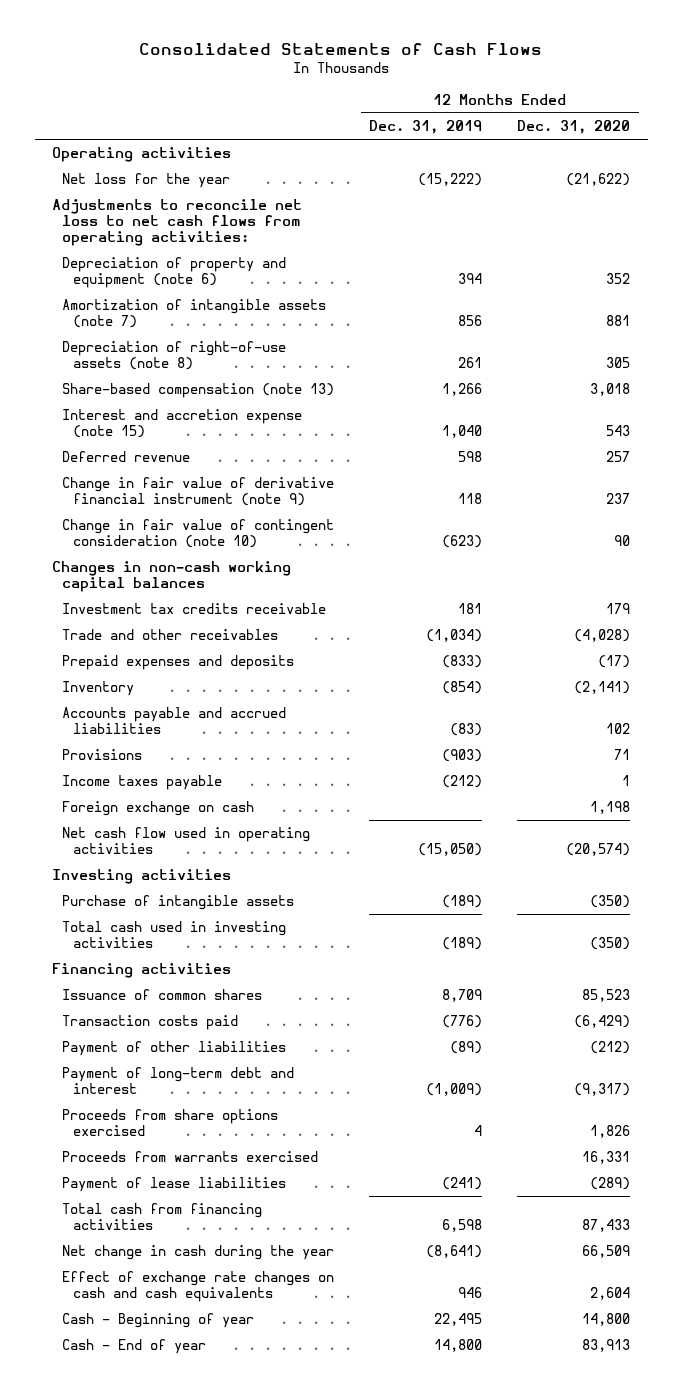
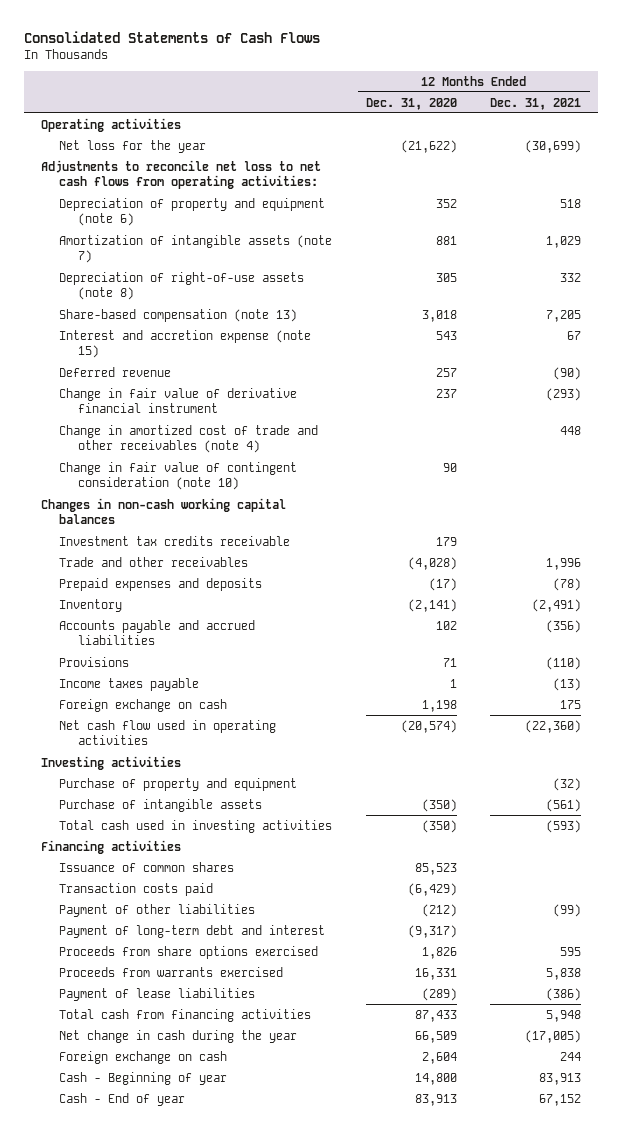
[369,120,483,135] Dec. 31, 2019 -> none
none -> [490,97,582,110] Dec. 31, 2021
[62,477,335,507] Change in fair value of derivative financial instrument (note 9) -> [59,387,298,414] Change in fair value of derivative financial instrument
none -> [59,424,319,454] Change in amortized cost of trade and other receivables (note 4)
none -> [59,777,298,791] Purchase of property and equipment
[62,1271,335,1303] Effect of exchange rate changes on cash and cash equivalents -> [59,1050,228,1064] Foreign exchange on cash

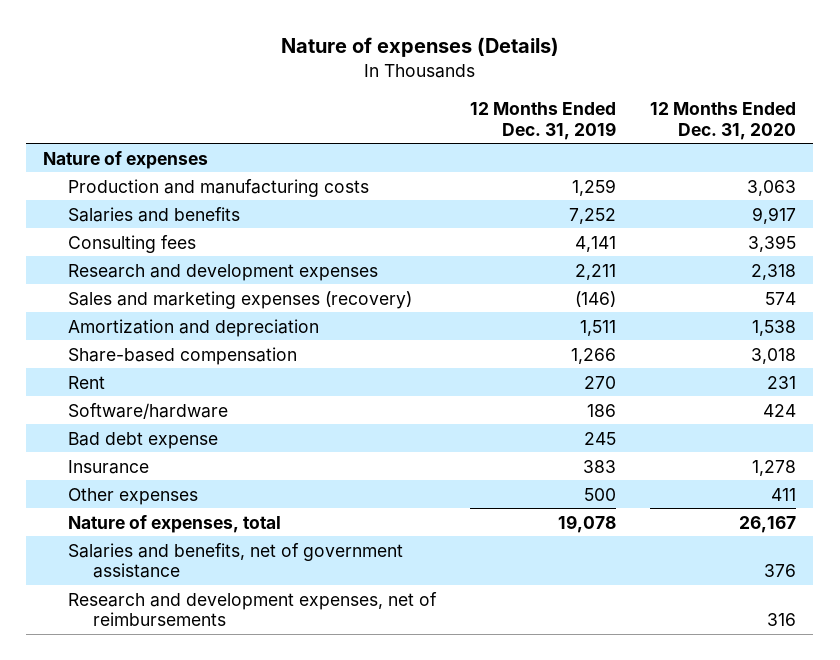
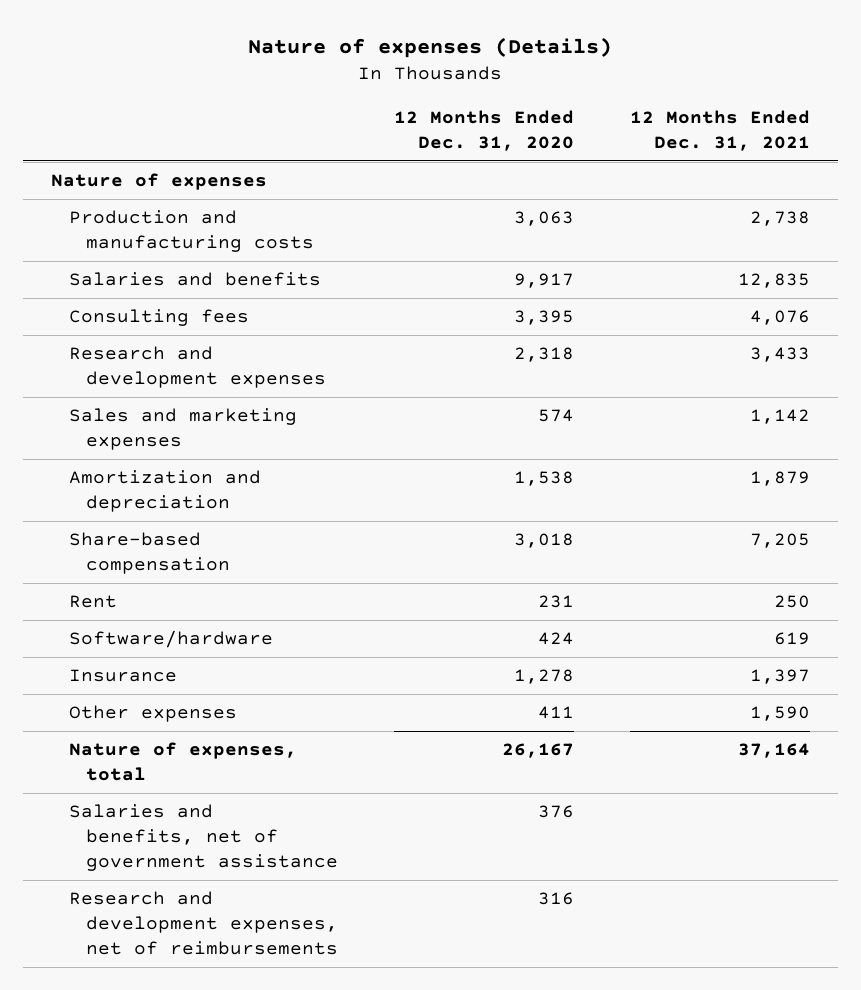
[470,101,617,140] 12 Months Ended Dec. 31, 2019 -> none
none -> [629,109,810,151] 12 Months Ended Dec. 31, 2021
[68,290,413,309] Sales and marketing expenses (recovery) -> [68,408,297,451] Sales and marketing expenses
[68,431,219,449] Bad debt expense -> none

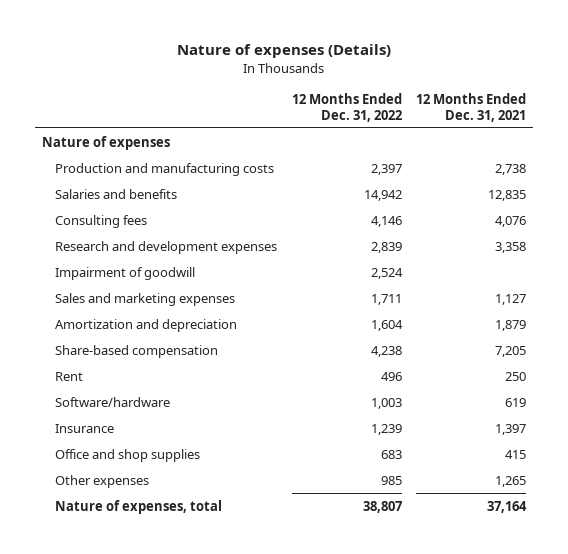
[393,109,574,151] 12 Months Ended Dec. 31, 2020 -> none
none -> [291,92,402,122] 12 Months Ended Dec. 31, 2022
[749,347,810,363] 3,433 -> [494,241,526,253] 3,358
none -> [55,266,196,280] Impairment of goodwill
[749,409,810,425] 1,142 -> [494,293,526,305] 1,127
none -> [55,448,201,462] Office and shop supplies
[749,706,810,722] 1,590 -> [494,475,526,487] 1,265
[68,804,338,871] Salaries and benefits, net of government assistance -> none
[68,891,338,955] Research and development expenses, net of reimbursements -> none

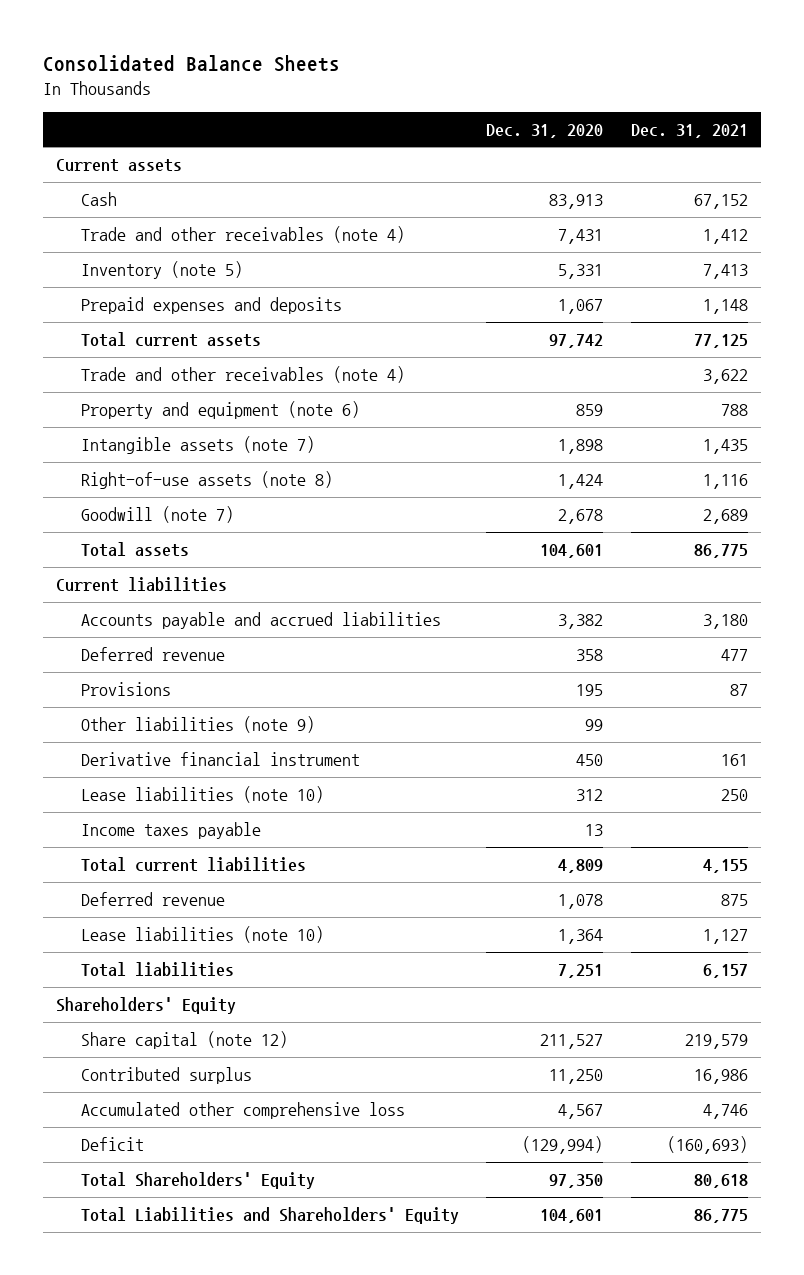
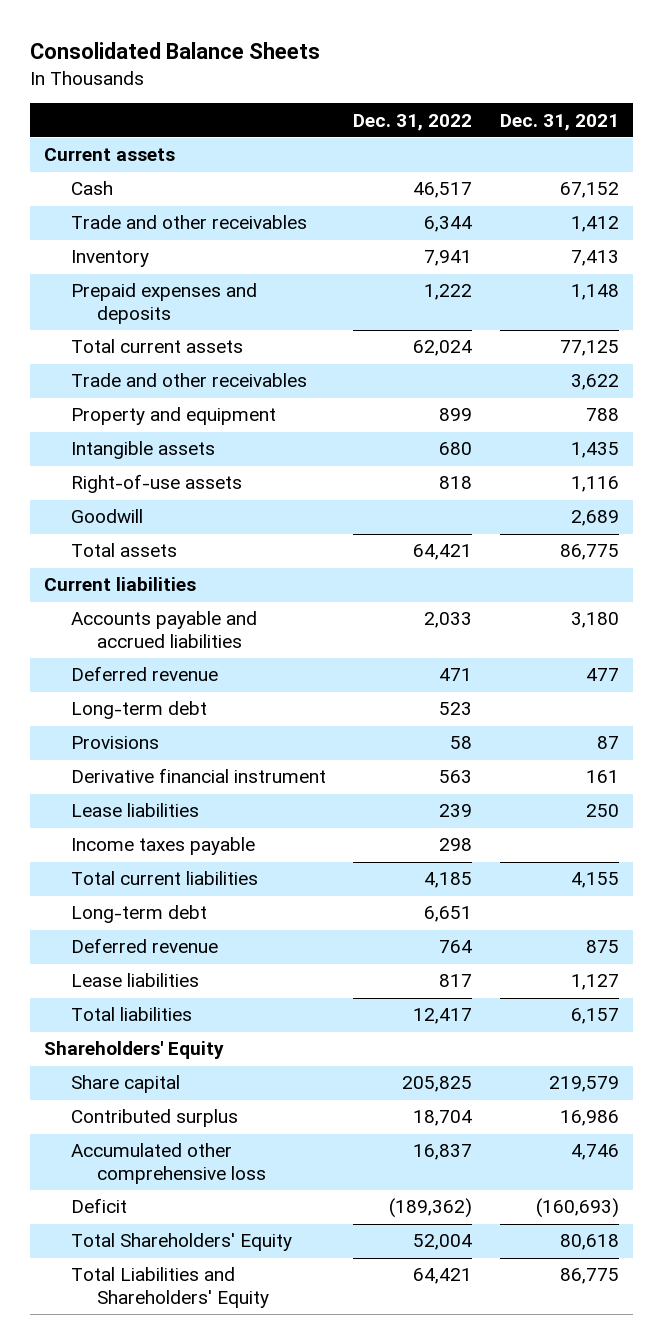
[486,123,604,138] Dec. 31, 2020 -> none
none -> [353,113,473,131] Dec. 31, 2022
[80,225,405,243] Trade and other receivables (note 4) -> [70,215,307,230] Trade and other receivables
[80,260,243,279] Inventory (note 5) -> [70,250,149,268] Inventory
[80,365,405,383] Trade and other receivables (note 4) -> [70,373,307,388] Trade and other receivables
[80,400,360,419] Property and equipment (note 6) -> [70,407,276,426] Property and equipment
[80,435,315,454] Intangible assets (note 7) -> [70,441,215,460] Intangible assets
[80,470,333,489] Right-of-use assets (note 8) -> [70,474,242,494] Right-of-use assets
[80,505,234,523] Goodwill (note 7) -> [70,509,143,524] Goodwill
none -> [70,701,207,720] Long-term debt
[80,715,315,733] Other liabilities (note 9) -> none
[80,785,324,803] Lease liabilities (note 10) -> [70,803,199,818] Lease liabilities
none -> [70,905,207,924] Long-term debt
[80,925,324,943] Lease liabilities (note 10) -> [70,973,199,988] Lease liabilities
[80,1030,288,1049] Share capital (note 12) -> [70,1075,180,1094] Share capital

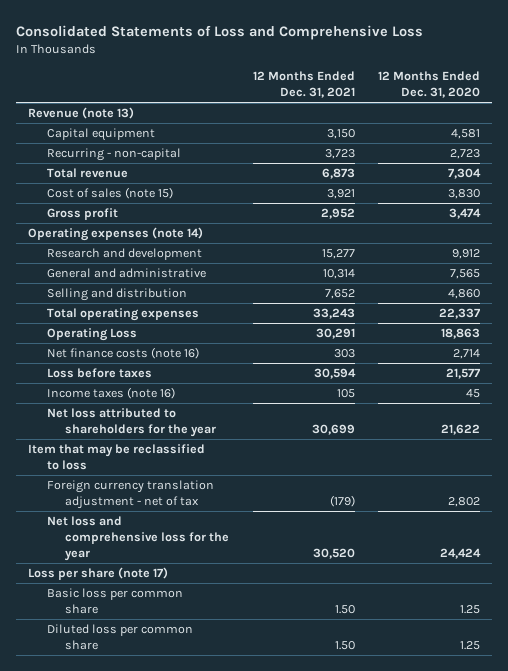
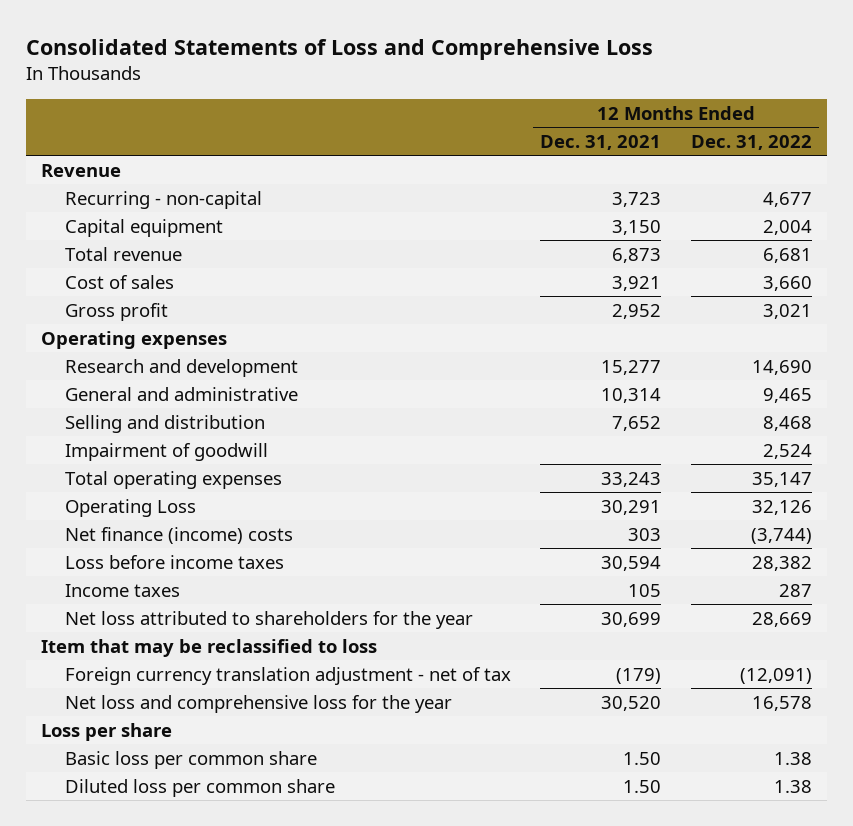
[378,71,481,99] 12 Months Ended Dec. 31, 2020 -> none
none -> [691,134,813,150] Dec. 31, 2022
[28,107,135,120] Revenue (note 13) -> [41,163,122,177] Revenue
[46,128,155,142] Capital equipment -> [64,218,223,237] Capital equipment
[46,187,173,200] Cost of sales (note 15) -> [64,274,174,289] Cost of sales
[28,227,204,242] Operating expenses (note 14) -> [41,330,228,349] Operating expenses
none -> [64,442,268,461] Impairment of goodwill
[46,347,199,360] Net finance costs (note 16) -> [64,526,293,544] Net finance (income) costs
[46,368,152,379] Loss before taxes -> [64,554,284,569] Loss before income taxes
[46,387,175,400] Income taxes (note 16) -> [64,583,180,597] Income taxes
[28,567,169,581] Loss per share (note 17) -> [41,722,173,741] Loss per share

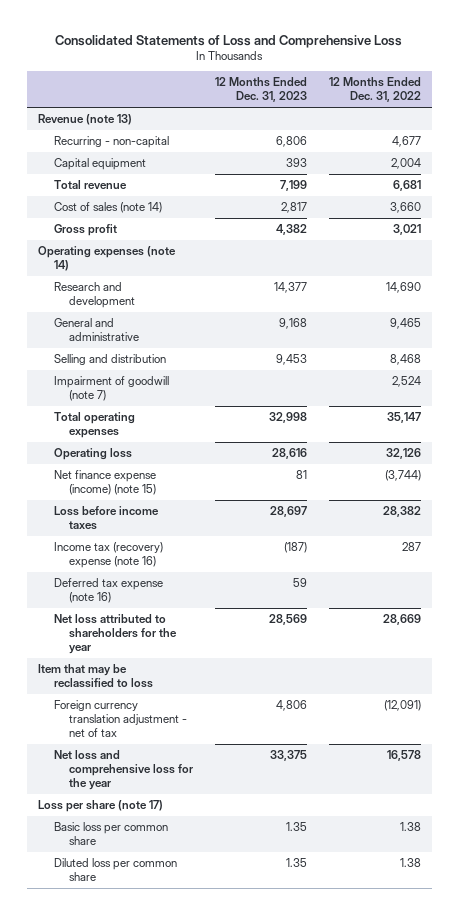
[540,134,662,150] Dec. 31, 2021 -> none
none -> [215,77,308,103] 12 Months Ended Dec. 31, 2023
[41,163,122,177] Revenue -> [38,114,133,126] Revenue (note 13)
[64,274,174,289] Cost of sales -> [53,202,162,214] Cost of sales (note 14)
[41,330,228,349] Operating expenses -> [38,246,177,272] Operating expenses (note 14)
[64,442,268,461] Impairment of goodwill -> [53,376,169,402] Impairment of goodwill (note 7)
[64,498,196,517] Operating Loss -> [53,448,132,461] Operating loss
[64,526,293,544] Net finance (income) costs -> [53,470,157,496] Net finance expense (income) (note 15)
[64,583,180,597] Income taxes -> [53,542,163,569] Income tax (recovery) expense (note 16)
none -> [53,578,163,604] Deferred tax expense (note 16)
[41,722,173,741] Loss per share -> [38,800,164,813] Loss per share (note 17)

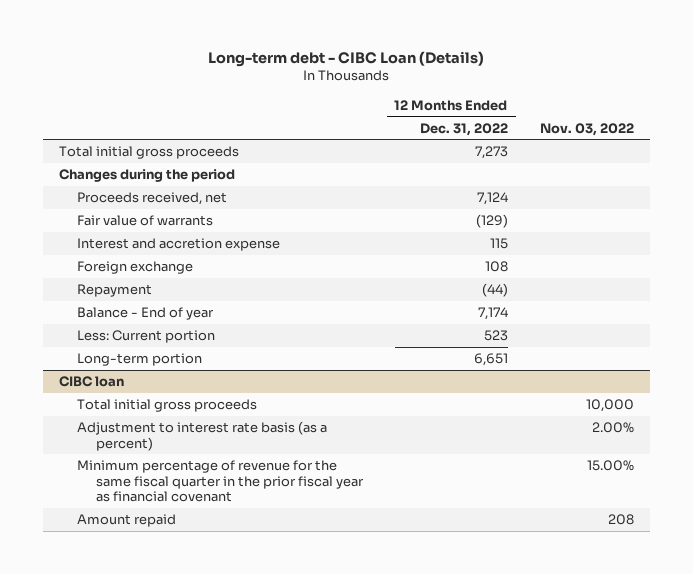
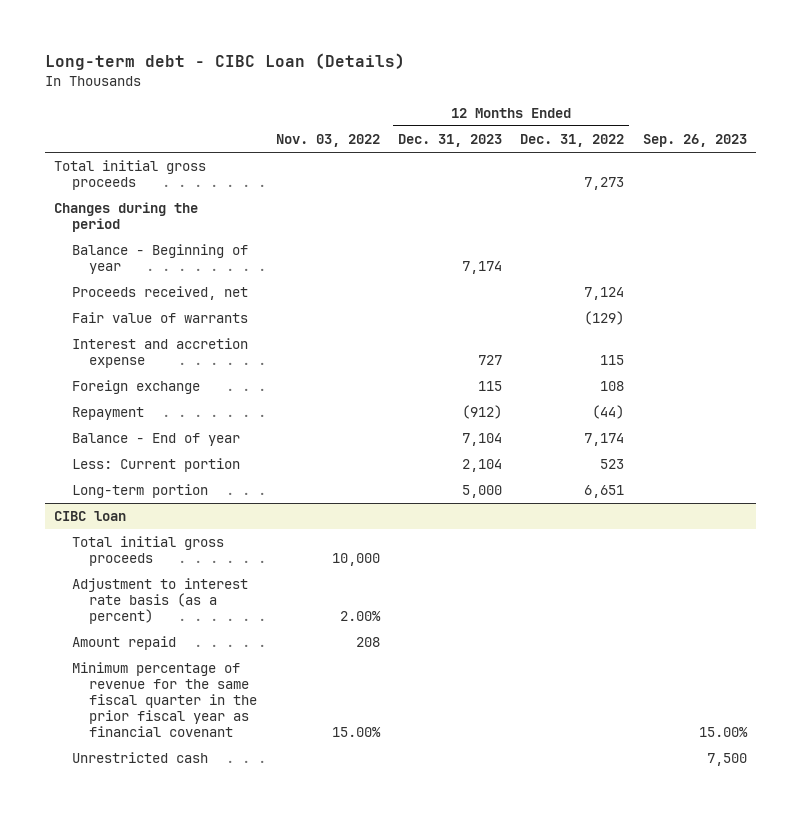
none -> [397,134,502,148] Dec. 31, 2023
none -> [642,134,747,148] Sep. 26, 2023
none -> [71,244,248,275] Balance - Beginning of year
[77,460,364,502] Minimum percentage of revenue for the same fiscal quarter in the prior fiscal year as financial covenant -> [71,662,258,738] Minimum percentage of revenue for the same fiscal quarter in the prior fiscal year as financial covenant
none -> [71,752,208,764] Unrestricted cash

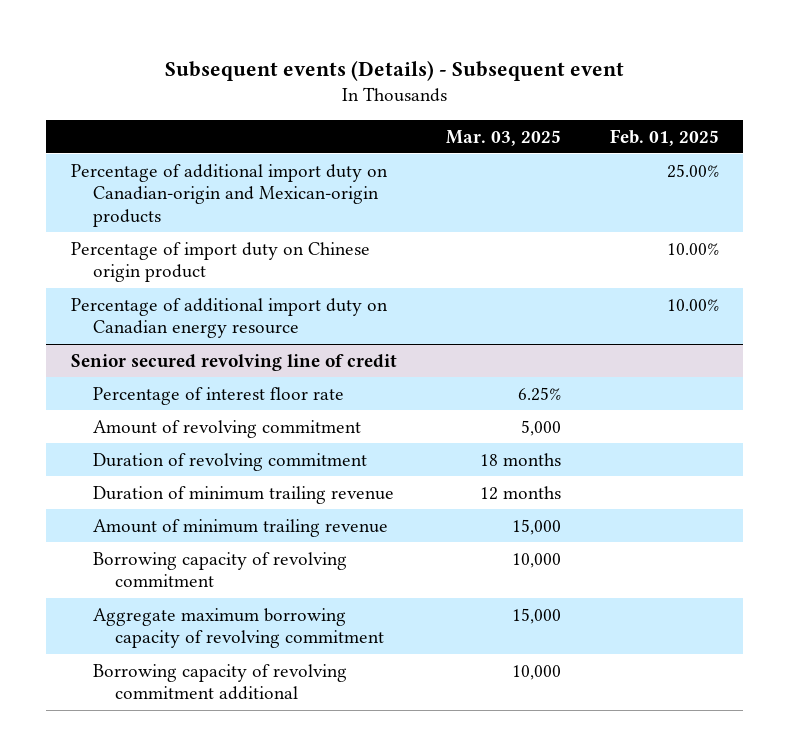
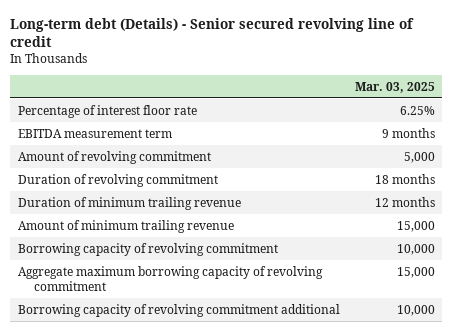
[164,59,624,81] Subsequent events (Details) - Subsequent event -> [10,17,415,48] Long-term debt (Details) - Senior secured revolving line of credit
[609,128,719,146] Feb. 01, 2025 -> none
[70,163,388,228] Percentage of additional import duty on Canadian-origin and Mexican-origin products -> none
[70,241,370,283] Percentage of import duty on Chinese origin product -> none
[70,297,388,339] Percentage of additional import duty on Canadian energy resource -> none
[70,353,397,371] Senior secured revolving line of credit -> none
none -> [17,128,172,138] EBITDA measurement term

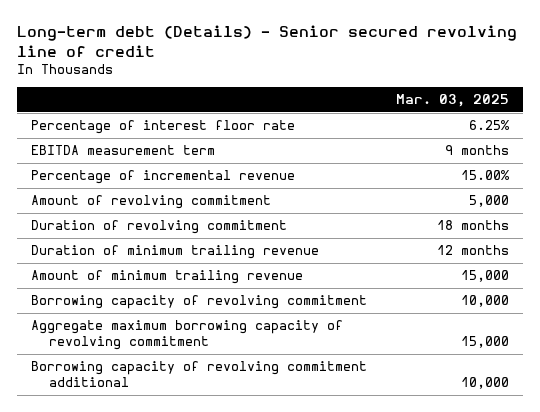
none -> [31,170,296,185] Percentage of incremental revenue

